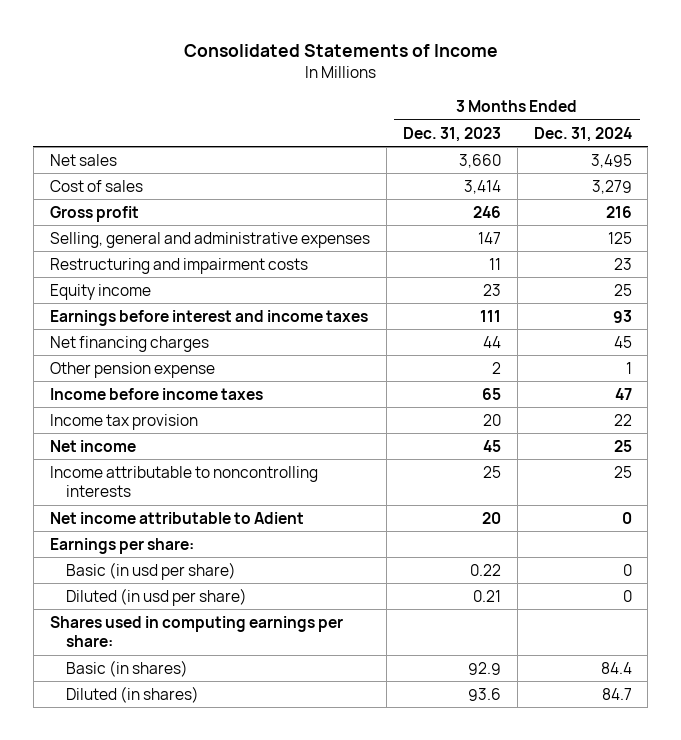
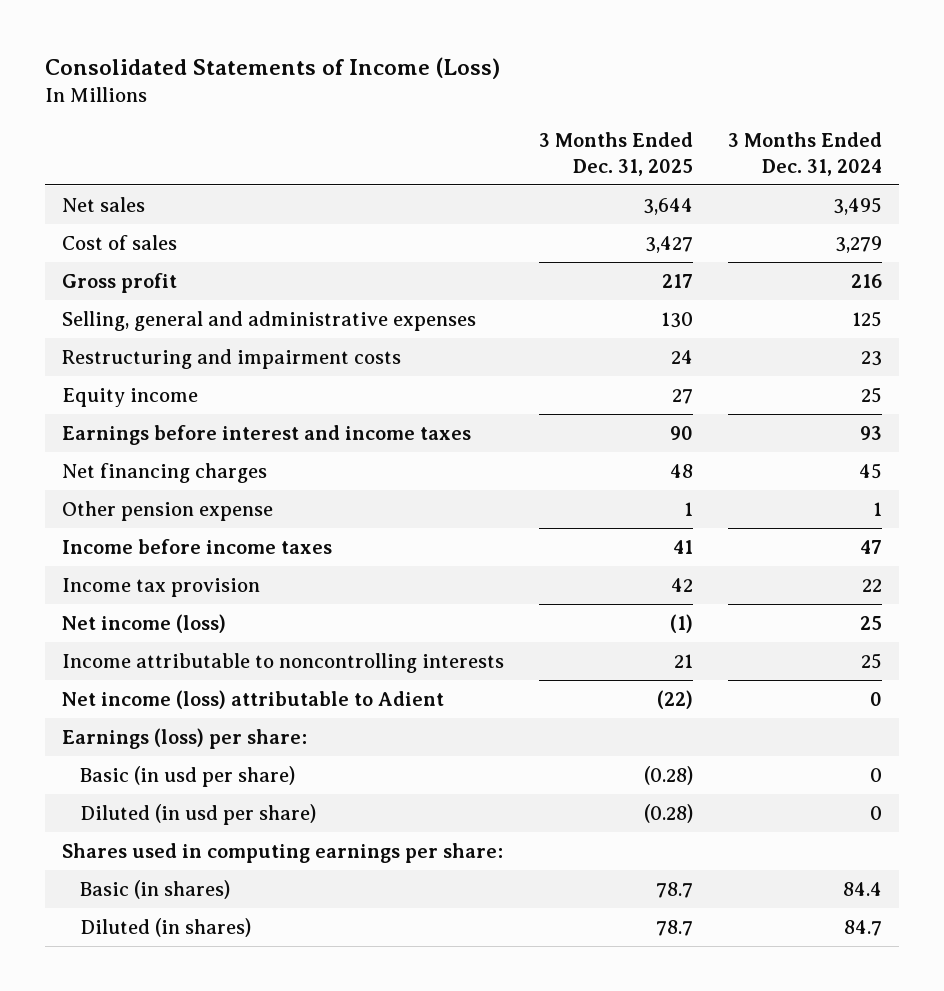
[183,44,498,58] Consolidated Statements of Income -> [44,57,500,80] Consolidated Statements of Income (Loss)
[402,126,501,142] Dec. 31, 2023 -> none
none -> [538,132,693,176] 3 Months Ended Dec. 31, 2025
[49,439,136,452] Net income -> [61,613,226,633] Net income (loss)
[49,511,304,524] Net income attributable to Adient -> [61,689,444,709] Net income (loss) attributable to Adient
[49,537,194,554] Earnings per share: -> [61,727,307,749] Earnings (loss) per share:

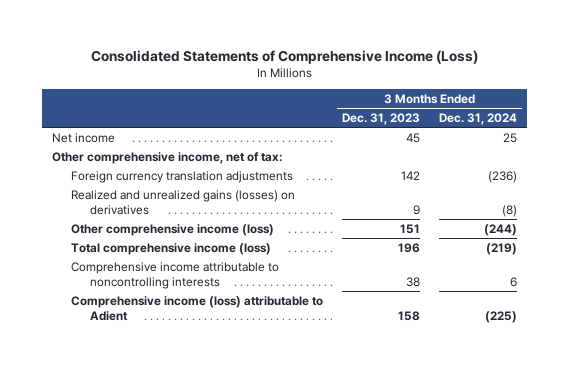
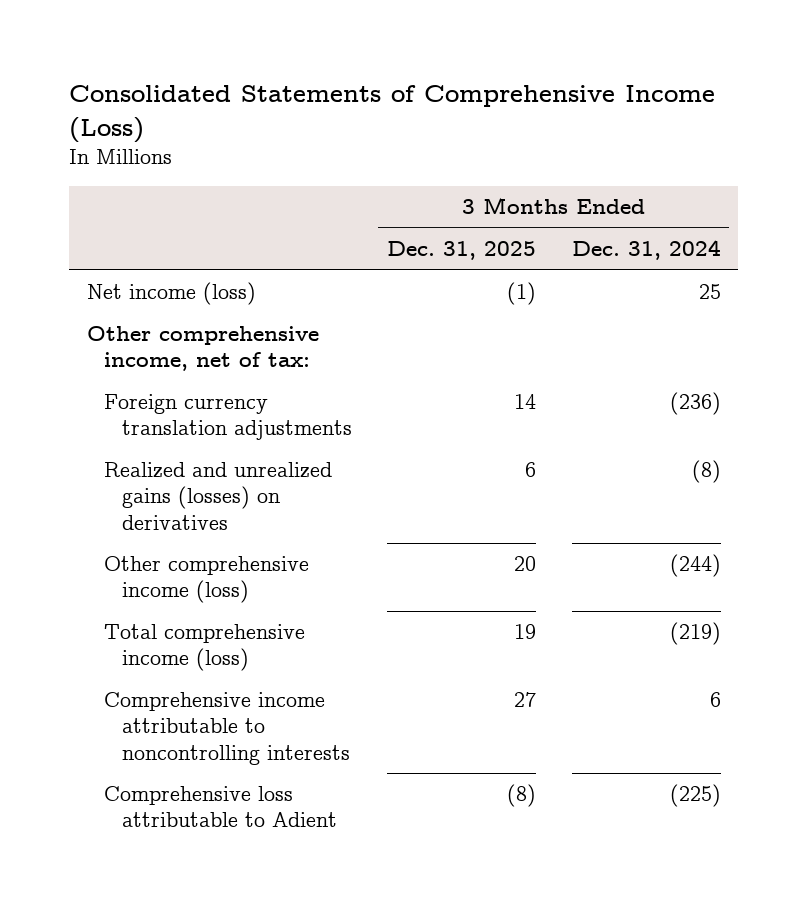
[342,112,421,125] Dec. 31, 2023 -> none
none -> [387,241,537,261] Dec. 31, 2025
[51,132,115,143] Net income -> [86,282,256,306] Net income (loss)
[70,295,323,322] Comprehensive income (loss) attributable to Adient -> [104,786,337,828] Comprehensive loss attributable to Adient

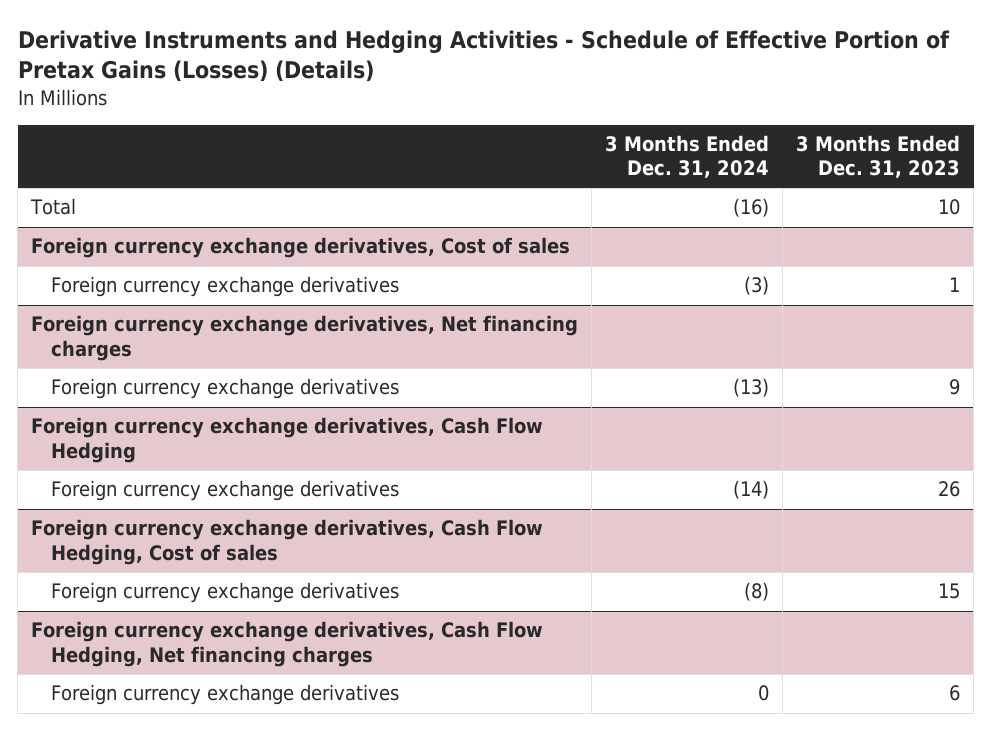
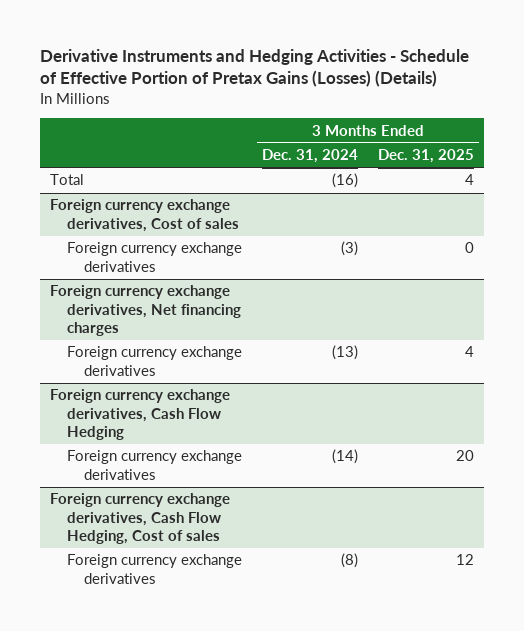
[796,135,961,179] 3 Months Ended Dec. 31, 2023 -> none
none -> [377,149,474,164] Dec. 31, 2025
[31,621,544,667] Foreign currency exchange derivatives, Cash Flow Hedging, Net financing charges -> none
[50,684,399,706] Foreign currency exchange derivatives -> none

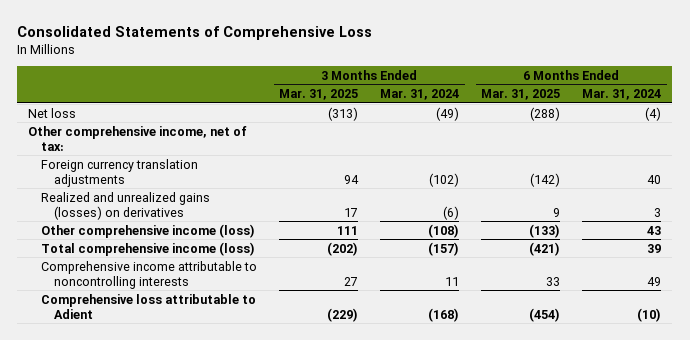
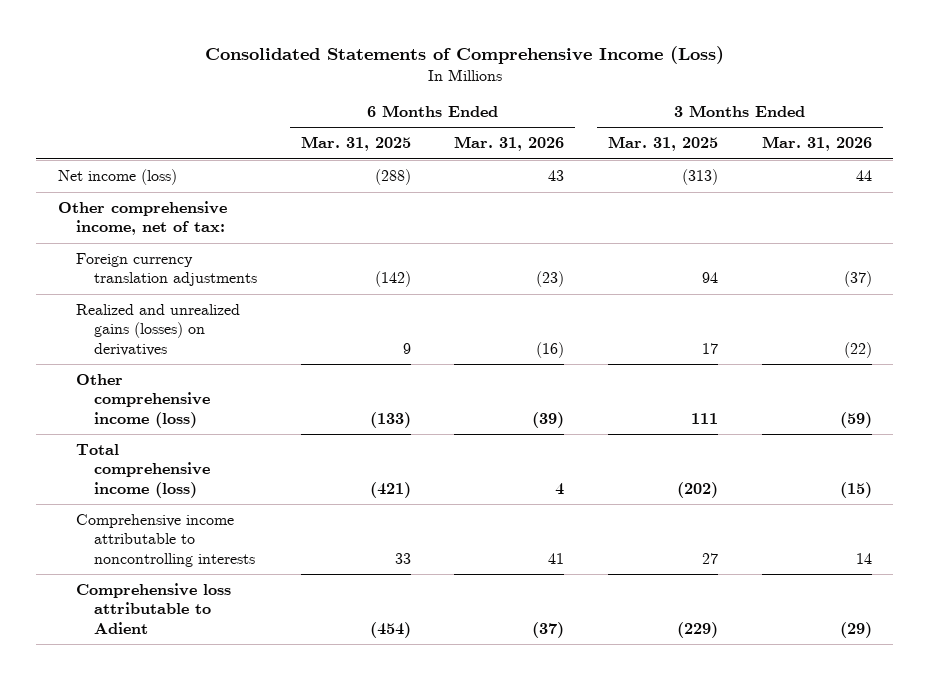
[17,25,373,40] Consolidated Statements of Comprehensive Loss -> [204,45,724,64] Consolidated Statements of Comprehensive Income (Loss)
[380,88,460,100] Mar. 31, 2024 -> none
[582,88,662,100] Mar. 31, 2024 -> none
none -> [454,136,565,152] Mar. 31, 2026
none -> [761,136,872,152] Mar. 31, 2026
[28,107,77,118] Net loss -> [57,169,177,186] Net income (loss)

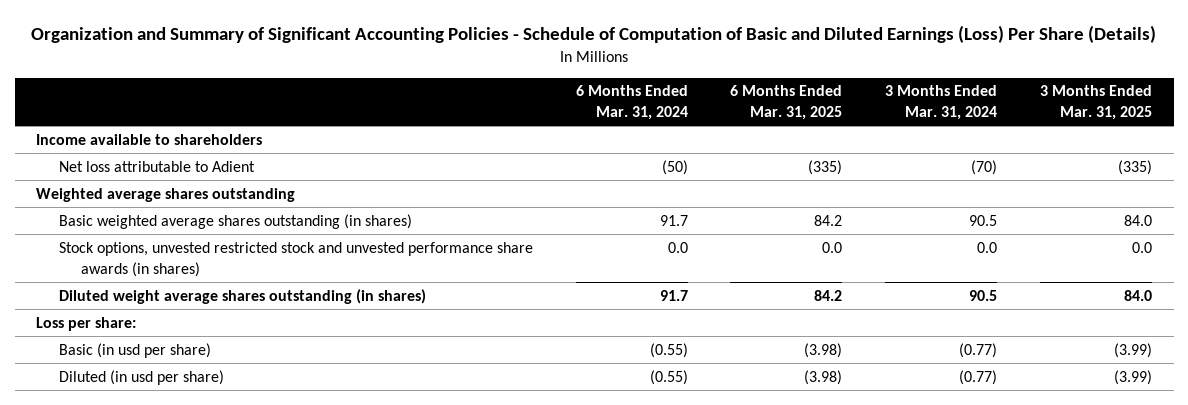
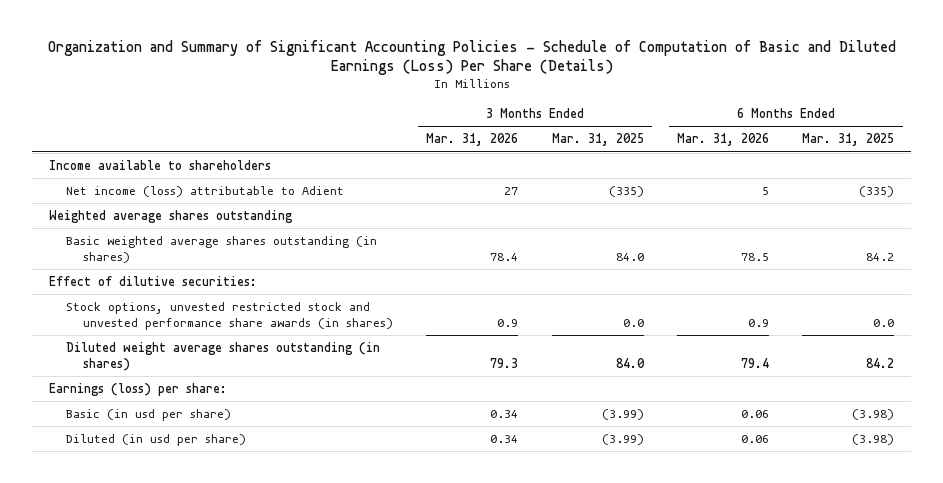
[575,85,688,121] 6 Months Ended Mar. 31, 2024 -> none
[885,85,998,121] 3 Months Ended Mar. 31, 2024 -> none
none -> [426,133,519,147] Mar. 31, 2026
none -> [676,133,769,147] Mar. 31, 2026
[58,160,255,172] Net loss attributable to Adient -> [65,186,344,198] Net income (loss) attributable to Adient
none -> [48,276,257,287] Effect of dilutive securities:
[36,316,137,331] Loss per share: -> [48,383,227,397] Earnings (loss) per share:

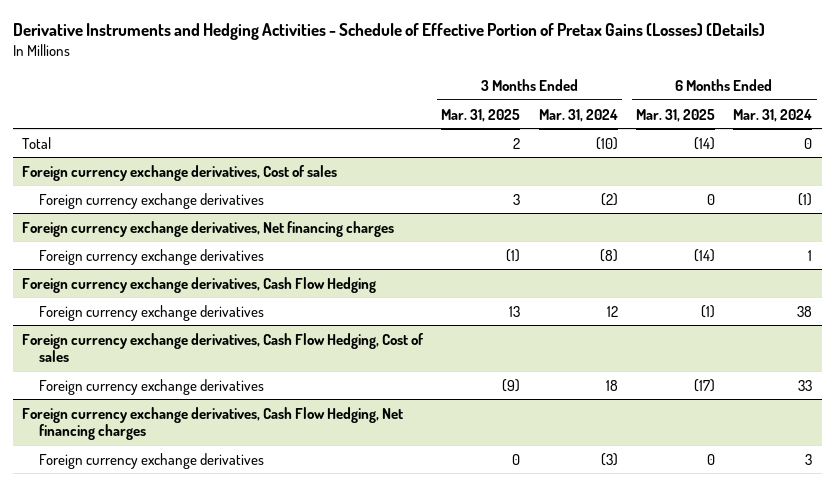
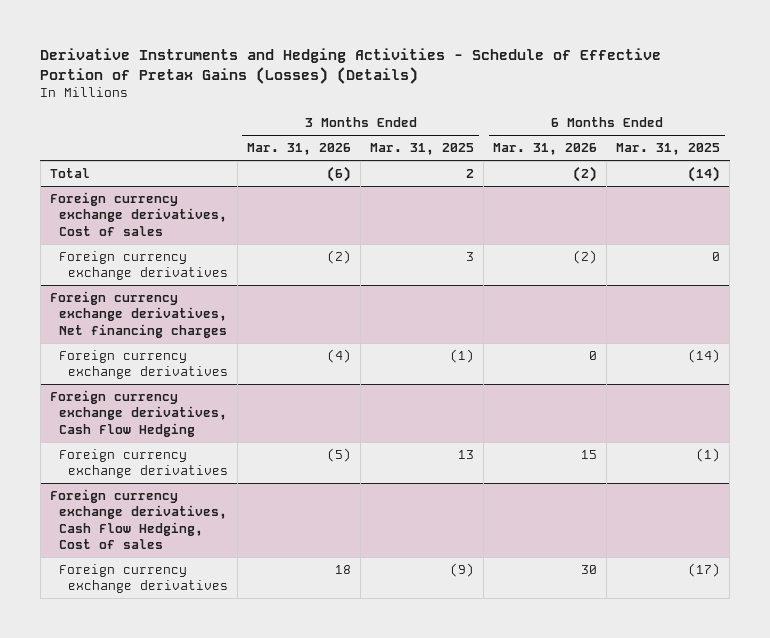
[538,108,618,122] Mar. 31, 2024 -> none
[733,108,813,122] Mar. 31, 2024 -> none
none -> [247,143,352,156] Mar. 31, 2026
none -> [493,143,598,156] Mar. 31, 2026
[22,406,404,441] Foreign currency exchange derivatives, Cash Flow Hedging, Net financing charges -> none
[38,452,264,469] Foreign currency exchange derivatives -> none

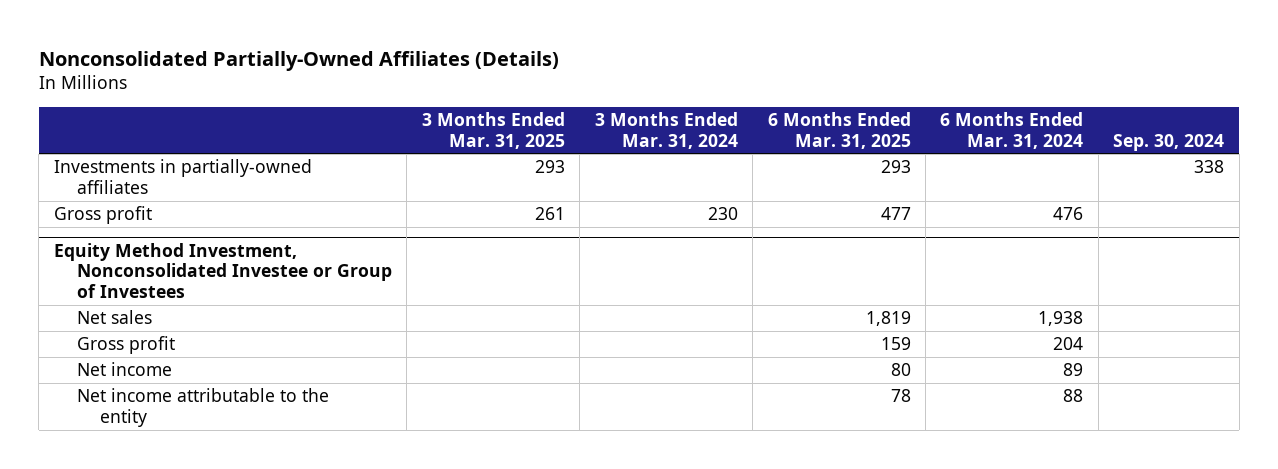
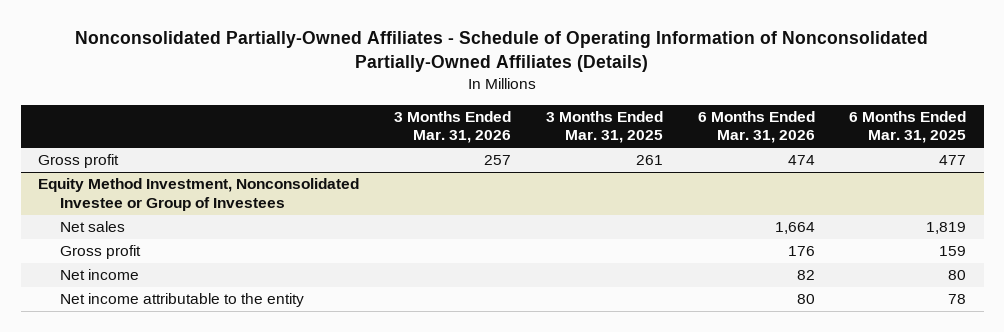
[38,50,559,71] Nonconsolidated Partially-Owned Affiliates (Details) -> [75,31,929,73] Nonconsolidated Partially-Owned Affiliates - Schedule of Operating Information of Nonconsolidated Partially-Owned Affiliates (Details)
[594,111,738,149] 3 Months Ended Mar. 31, 2024 -> none
[940,111,1084,149] 6 Months Ended Mar. 31, 2024 -> none
[1113,133,1225,151] Sep. 30, 2024 -> none
none -> [393,111,511,144] 3 Months Ended Mar. 31, 2026
none -> [697,111,815,144] 6 Months Ended Mar. 31, 2026
[53,159,312,195] Investments in partially-owned affiliates -> none

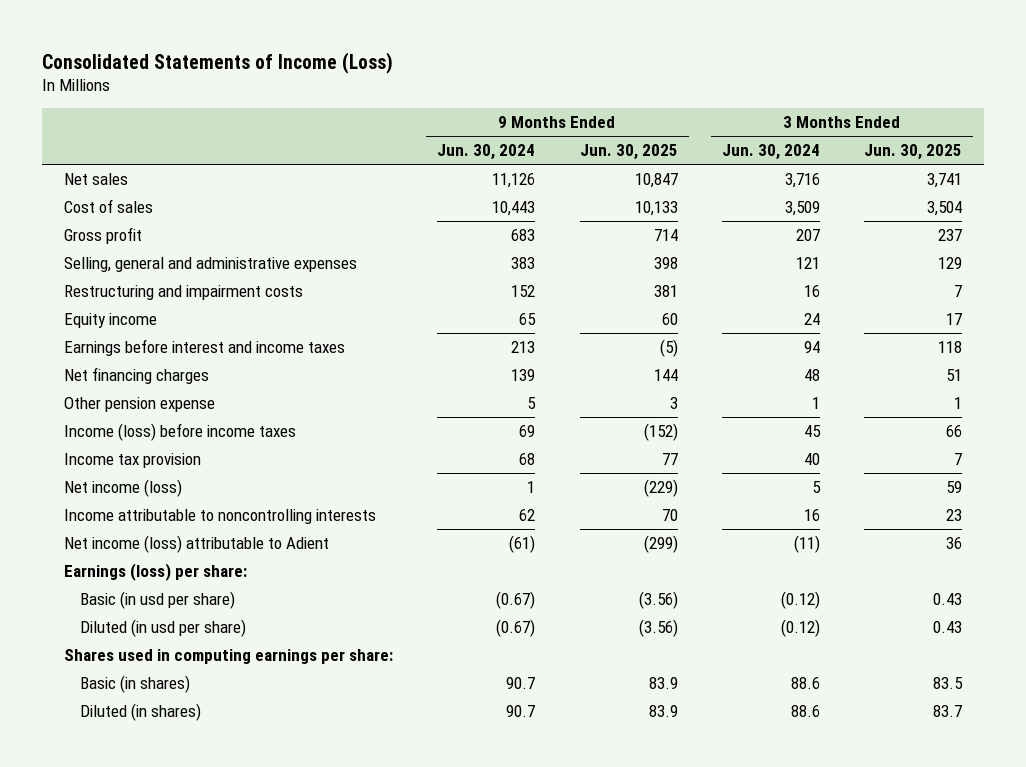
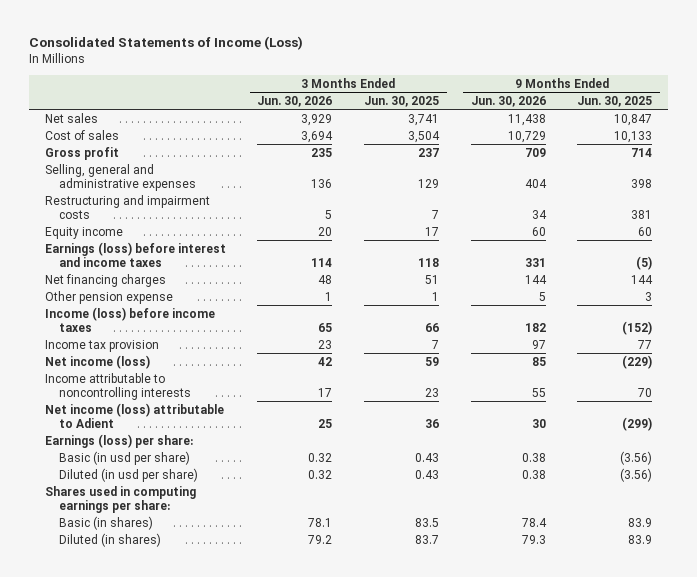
[437,144,536,161] Jun. 30, 2024 -> none
[721,144,820,161] Jun. 30, 2024 -> none
none -> [257,95,333,107] Jun. 30, 2026
none -> [470,95,546,107] Jun. 30, 2026
[64,338,346,356] Earnings before interest and income taxes -> [44,241,226,267] Earnings (loss) before interest and income taxes

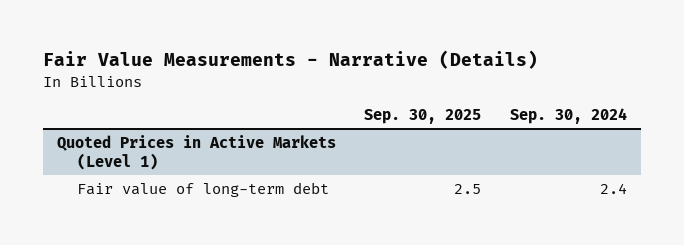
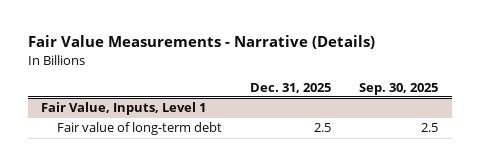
[509,108,627,125] Sep. 30, 2024 -> none
none -> [250,82,332,93] Dec. 31, 2025
[57,134,337,170] Quoted Prices in Active Markets (Level 1) -> [41,102,207,116] Fair Value, Inputs, Level 1

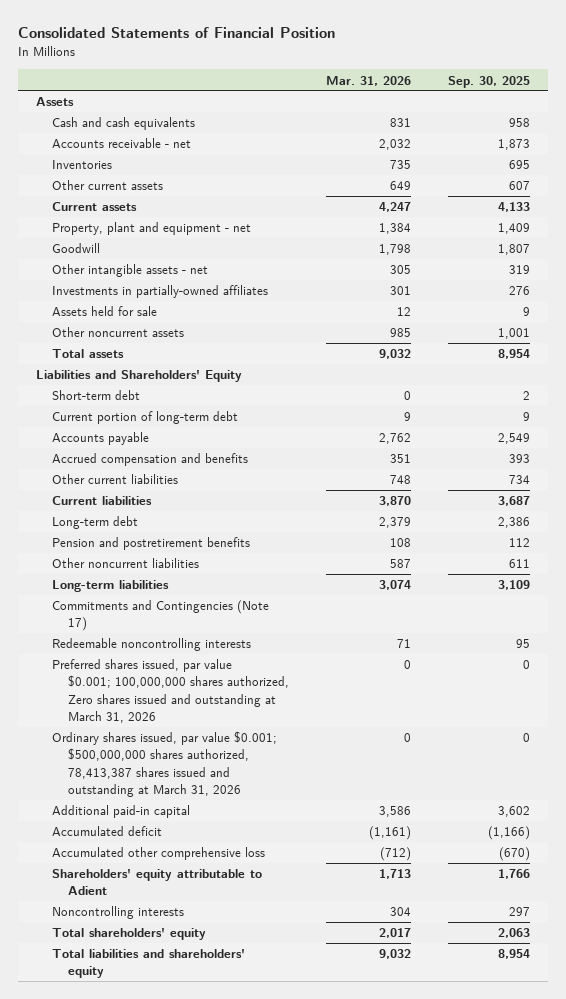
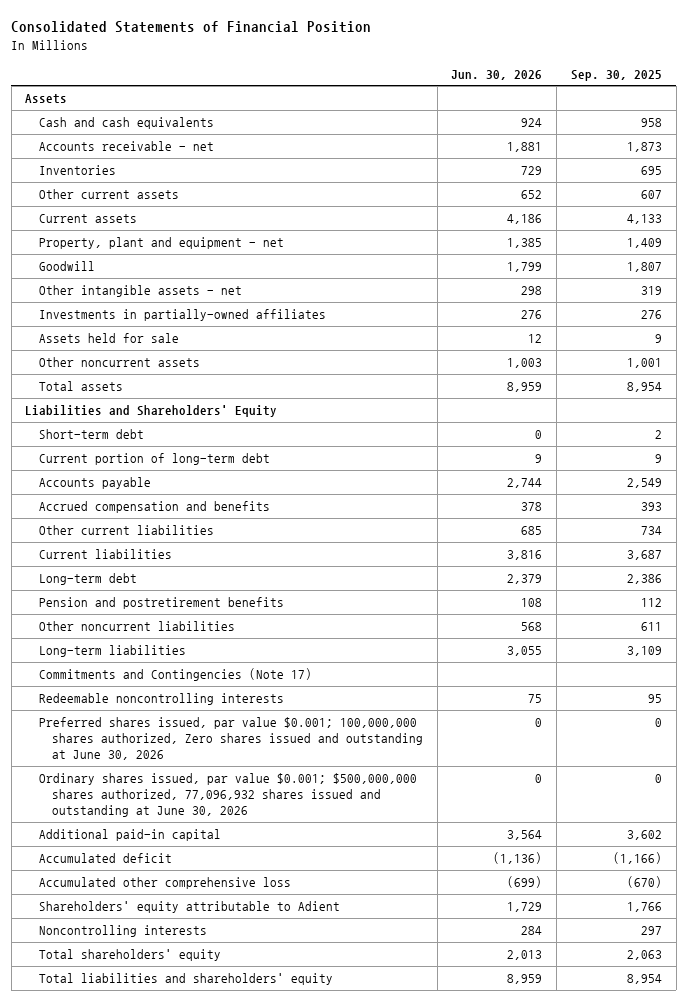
[325,75,411,86] Mar. 31, 2026 -> none
none -> [451,69,543,80] Jun. 30, 2026
[51,659,289,723] Preferred shares issued, par value $0.001; 100,000,000 shares authorized, Zero shares issued and outstanding at March 31, 2026 -> [38,717,423,761] Preferred shares issued, par value $0.001; 100,000,000 shares authorized, Zero shares issued and outstanding at June 30, 2026
[51,731,277,797] Ordinary shares issued, par value $0.001; $500,000,000 shares authorized, 78,413,387 shares issued and outstanding at March 31, 2026 -> [38,773,417,818] Ordinary shares issued, par value $0.001; $500,000,000 shares authorized, 77,096,932 shares issued and outstanding at June 30, 2026

